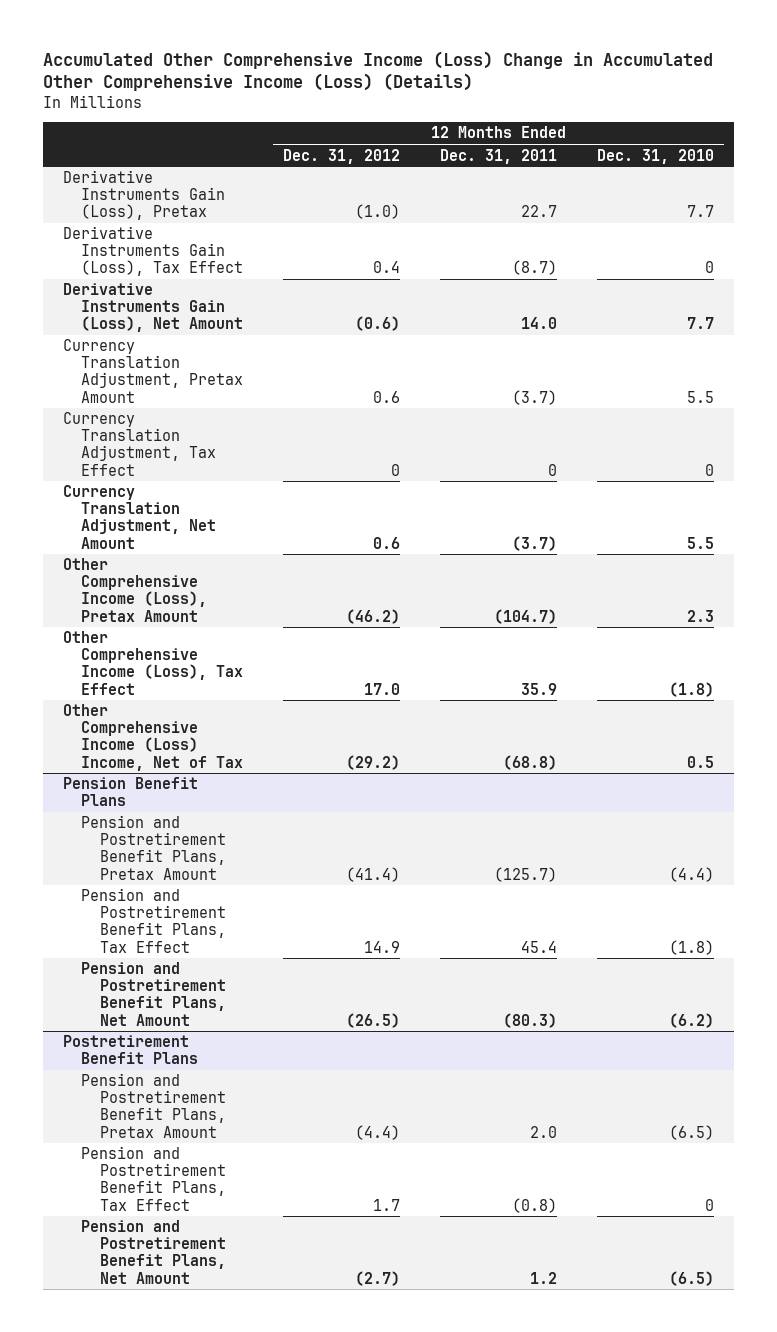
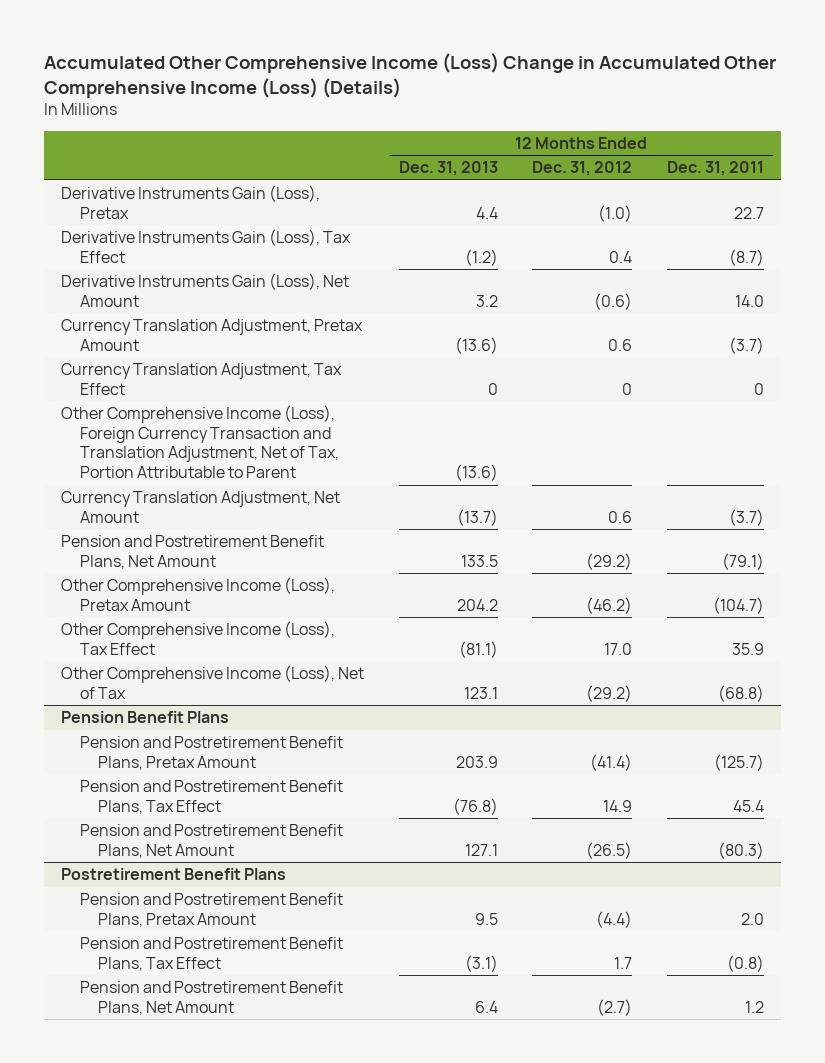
[597,148,715,164] Dec. 31, 2010 -> none
none -> [398,161,498,177] Dec. 31, 2013
none -> [61,405,339,479] Other Comprehensive Income (Loss), Foreign Currency Transaction and Translation Adjustment, Net of Tax, Portion Attributable to Parent
none -> [61,535,325,569] Pension and Postretirement Benefit Plans, Net Amount
[62,704,244,771] Other Comprehensive Income (Loss) Income, Net of Tax -> [61,665,365,699] Other Comprehensive Income (Loss), Net of Tax

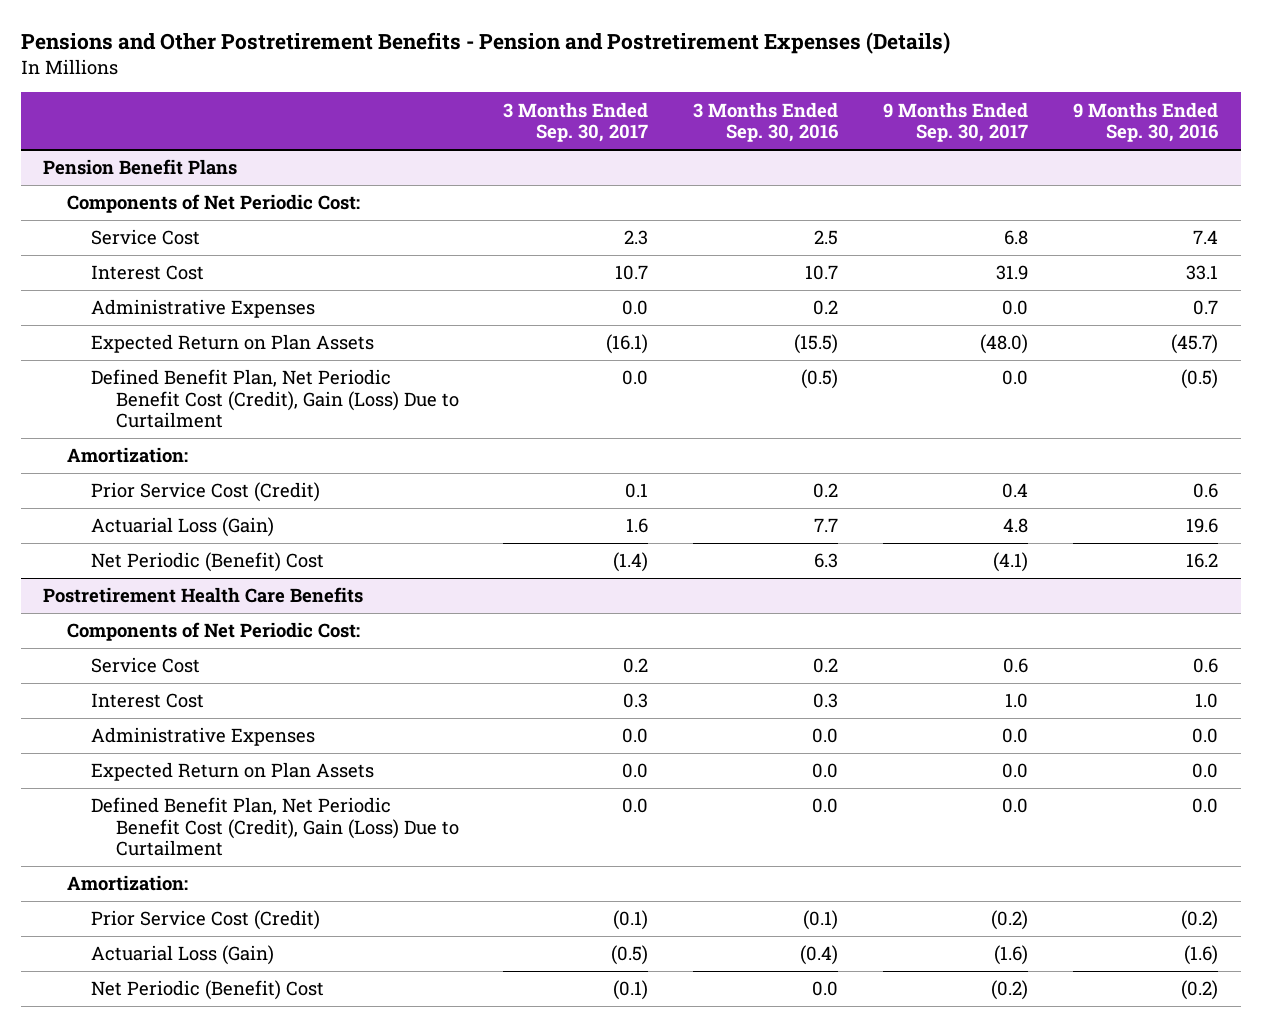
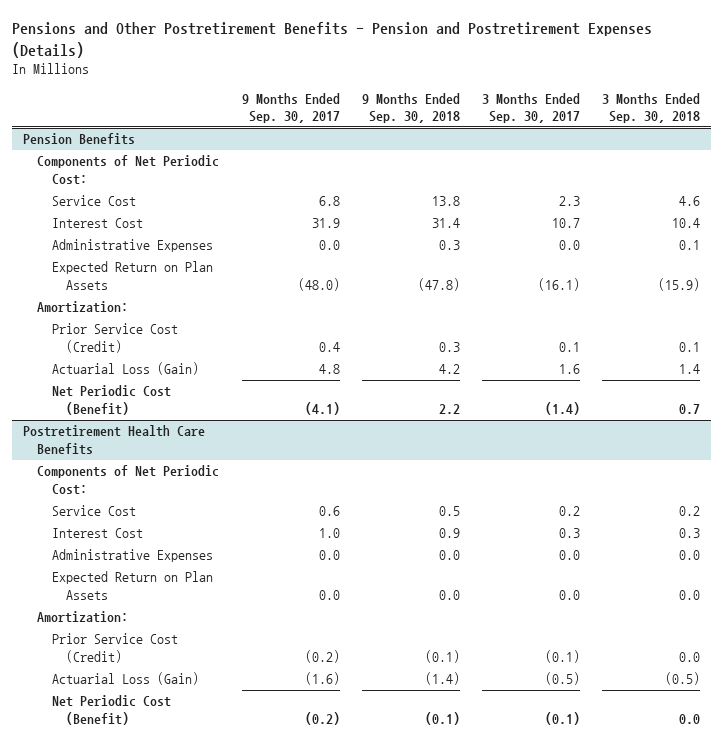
[693,101,839,142] 3 Months Ended Sep. 30, 2016 -> none
[1073,101,1219,142] 9 Months Ended Sep. 30, 2016 -> none
none -> [361,92,460,124] 9 Months Ended Sep. 30, 2018
none -> [601,92,700,124] 3 Months Ended Sep. 30, 2018
[43,159,238,176] Pension Benefit Plans -> [22,133,135,146] Pension Benefits
[91,369,459,429] Defined Benefit Plan, Net Periodic Benefit Cost (Credit), Gain (Loss) Due to Curtailment -> none
[91,552,325,573] Net Periodic (Benefit) Cost -> [51,385,171,416] Net Periodic Cost (Benefit)
[91,797,459,857] Defined Benefit Plan, Net Periodic Benefit Cost (Credit), Gain (Loss) Due to Curtailment -> none
[91,980,325,1001] Net Periodic (Benefit) Cost -> [51,695,171,726] Net Periodic Cost (Benefit)

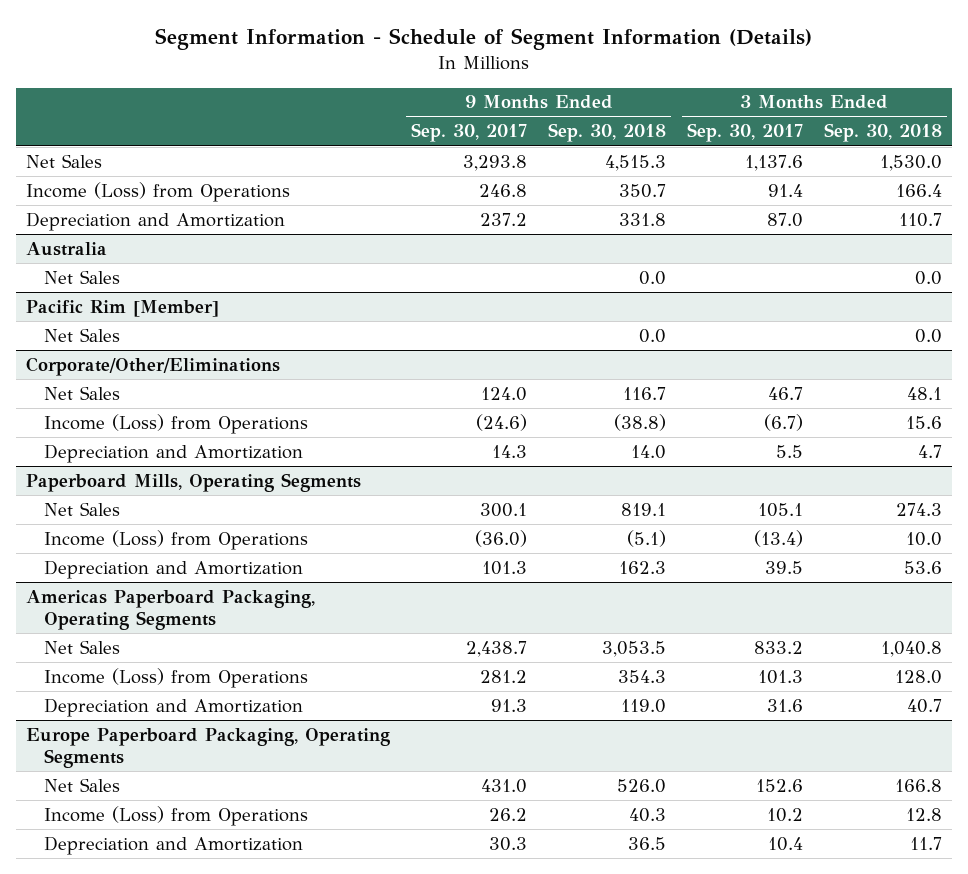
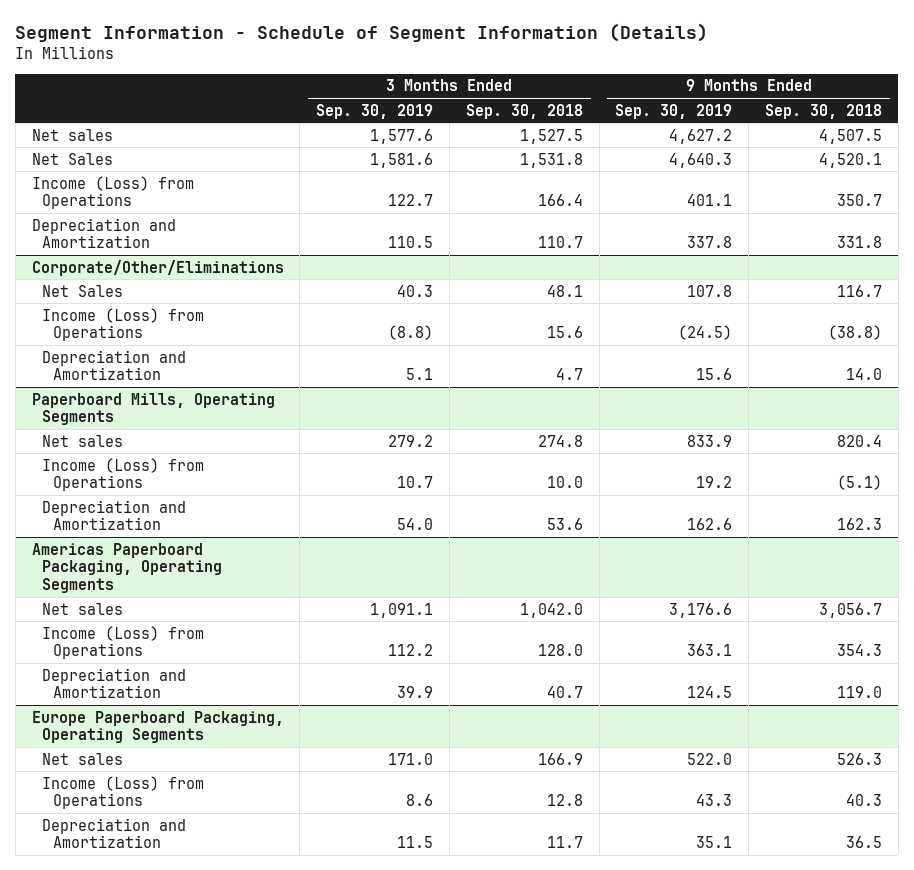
[411,123,528,143] Sep. 30, 2017 -> none
[686,123,803,143] Sep. 30, 2017 -> none
none -> [316,103,434,119] Sep. 30, 2019
none -> [615,103,733,119] Sep. 30, 2019
none -> [31,128,113,141] Net sales
[605,154,667,171] 4,515.3 -> [819,152,883,168] 4,520.1
[879,154,942,171] 1,530.0 -> [519,152,583,168] 1,531.8
[26,241,108,256] Australia -> none
[43,269,120,284] Net Sales -> none
[26,299,220,317] Pacific Rim [Member] -> none
[43,327,120,342] Net Sales -> none
[43,501,120,516] Net Sales -> [42,434,124,447] Net sales
[621,502,667,516] 819.1 -> [837,434,883,447] 820.4
[895,502,942,516] 274.3 -> [537,434,583,447] 274.8
[43,639,120,654] Net Sales -> [42,602,124,615] Net sales
[602,640,667,657] 3,053.5 -> [819,602,883,618] 3,056.7
[880,640,942,657] 1,040.8 -> [519,602,583,618] 1,042.0
[43,777,120,792] Net Sales -> [42,752,124,765] Net sales
[617,778,667,793] 526.0 -> [837,752,883,765] 526.3
[894,778,942,792] 166.8 -> [537,752,583,765] 166.9

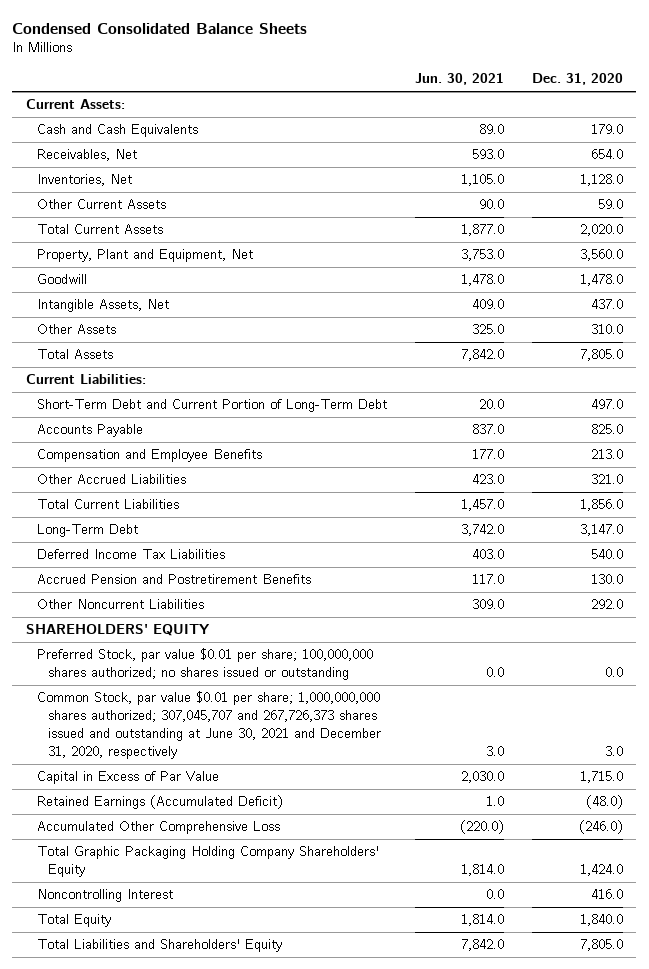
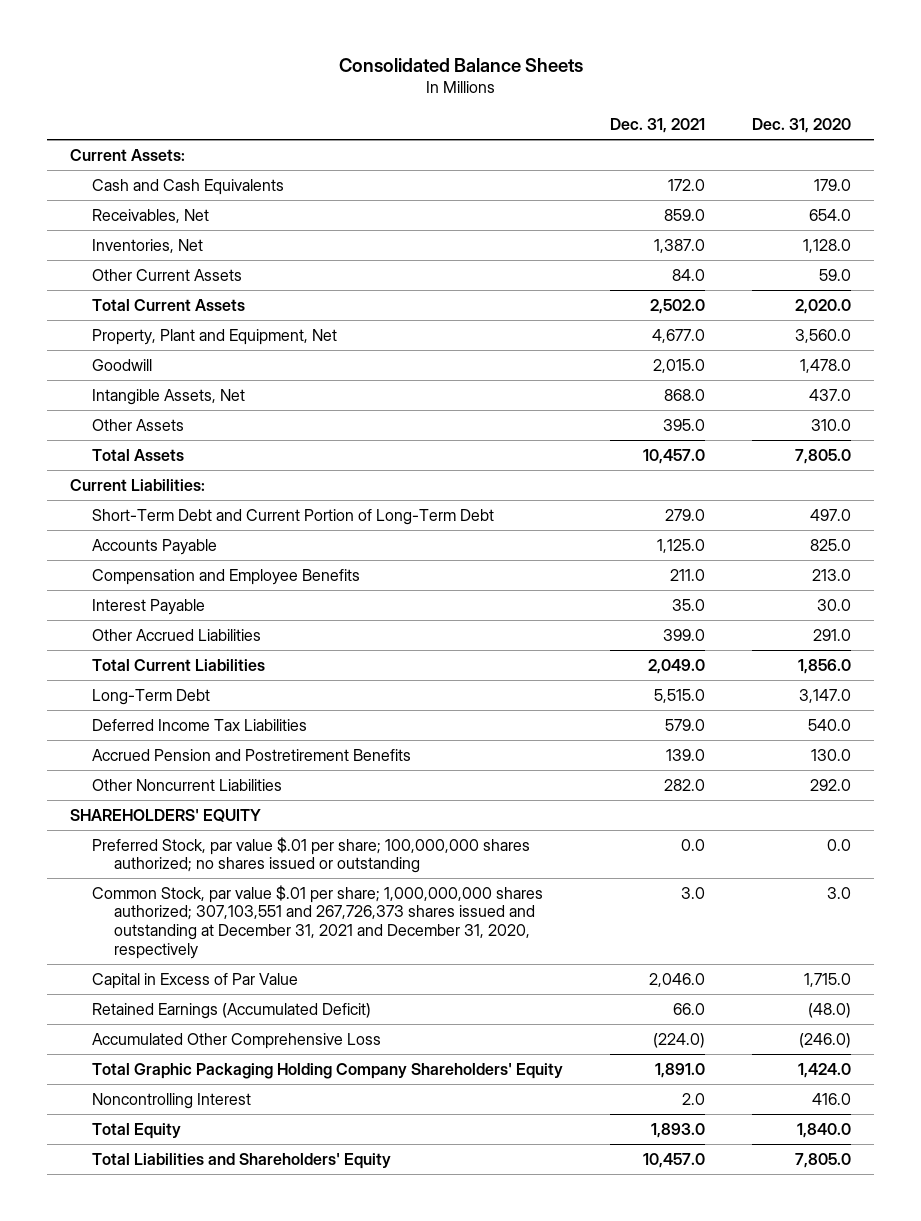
[12,22,308,34] Condensed Consolidated Balance Sheets -> [338,57,583,72] Consolidated Balance Sheets
[414,73,504,86] Jun. 30, 2021 -> none
none -> [609,118,705,134] Dec. 31, 2021
none -> [91,598,205,615] Interest Payable
[590,474,623,485] 321.0 -> [812,628,851,641] 291.0
[37,648,374,681] Preferred Stock, par value $0.01 per share; 100,000,000 shares authorized; no shares issued or outstanding -> [91,836,530,874] Preferred Stock, par value $.01 per share; 100,000,000 shares authorized; no shares issued or outstanding
[37,691,382,760] Common Stock, par value $0.01 per share; 1,000,000,000 shares authorized; 307,045,707 and 267,726,373 shares issued and outstanding at June 30, 2021 and December 31, 2020, respectively -> [91,884,543,959] Common Stock, par value $.01 per share; 1,000,000,000 shares authorized; 307,103,551 and 267,726,373 shares issued and outstanding at December 31, 2021 and December 31, 2020, respectively

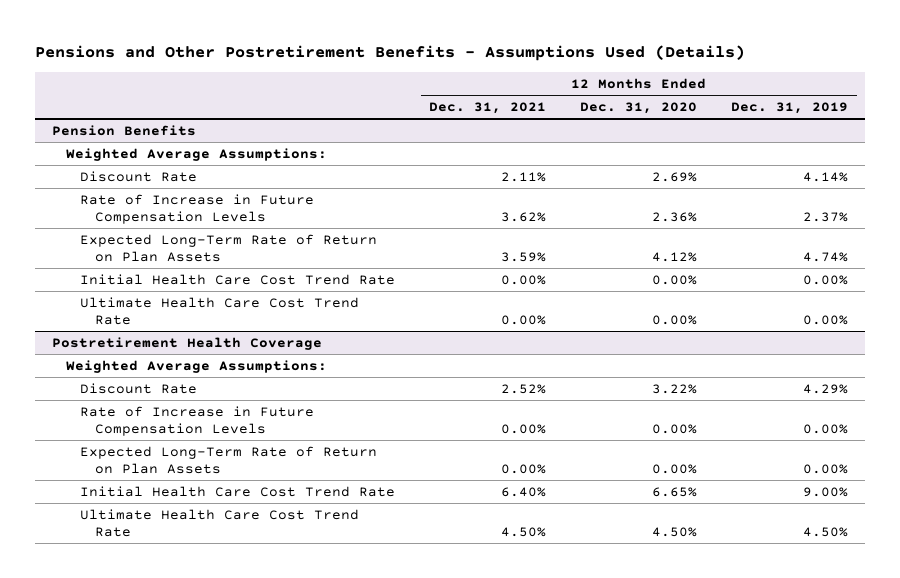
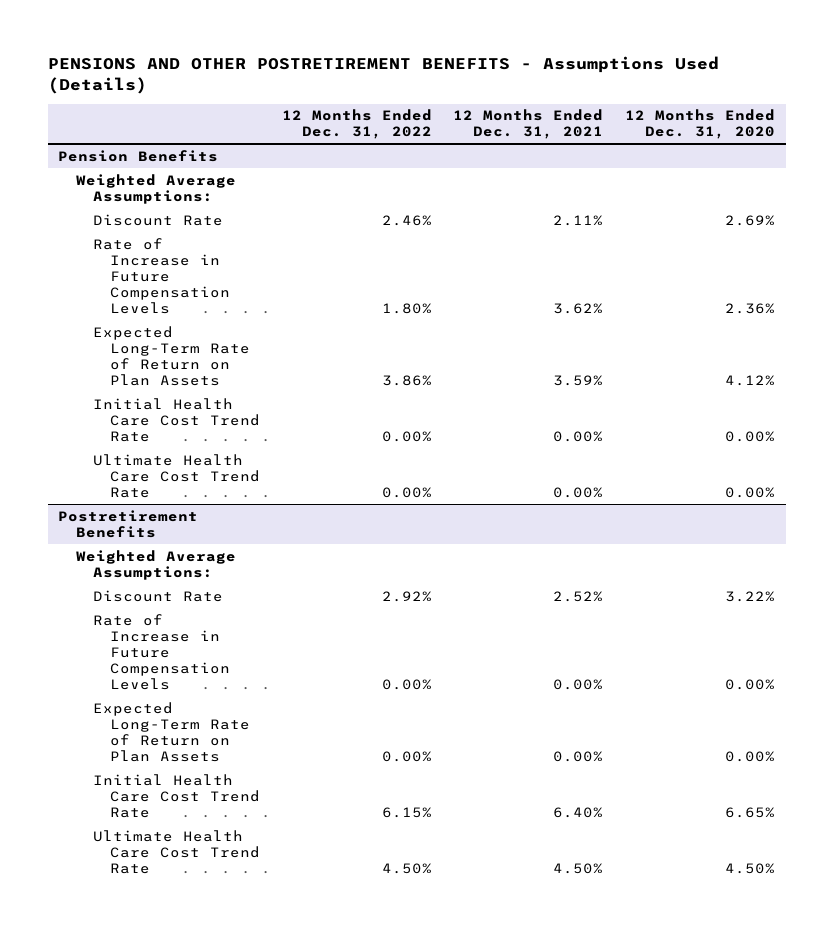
[34,45,745,62] Pensions and Other Postretirement Benefits - Assumptions Used (Details) -> [47,55,719,94] PENSIONS AND OTHER POSTRETIREMENT BENEFITS - Assumptions Used (Details)
[731,101,849,114] Dec. 31, 2019 -> none
none -> [281,109,432,140] 12 Months Ended Dec. 31, 2022
[51,336,322,350] Postretirement Health Coverage -> [58,509,199,538] Postretirement Benefits

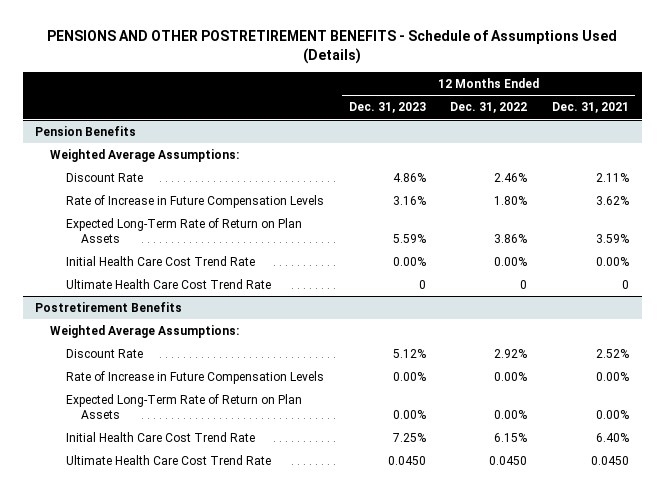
[47,55,719,94] PENSIONS AND OTHER POSTRETIREMENT BENEFITS - Assumptions Used (Details) -> [47,30,618,64] PENSIONS AND OTHER POSTRETIREMENT BENEFITS - Schedule of Assumptions Used (Details)
[624,109,775,140] 12 Months Ended Dec. 31, 2020 -> none
none -> [348,102,426,114] Dec. 31, 2023
[381,486,432,498] 0.00% -> [520,279,528,289] 0
[553,486,604,498] 0.00% -> [622,279,630,289] 0
[381,862,432,874] 4.50% -> [489,455,528,465] 0.0450
[553,862,604,874] 4.50% -> [591,455,630,465] 0.0450

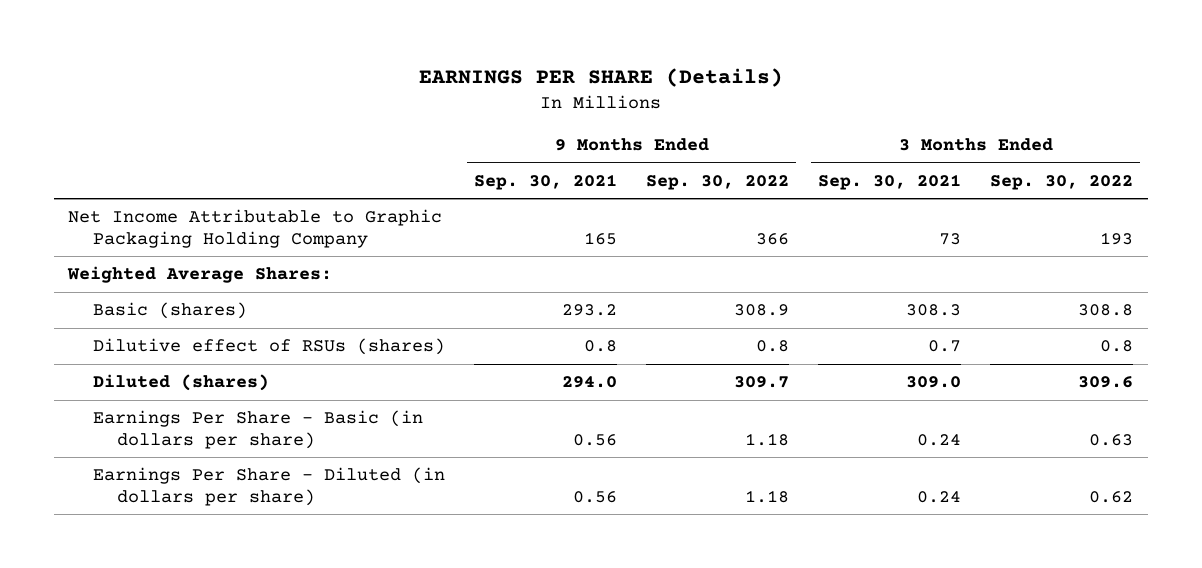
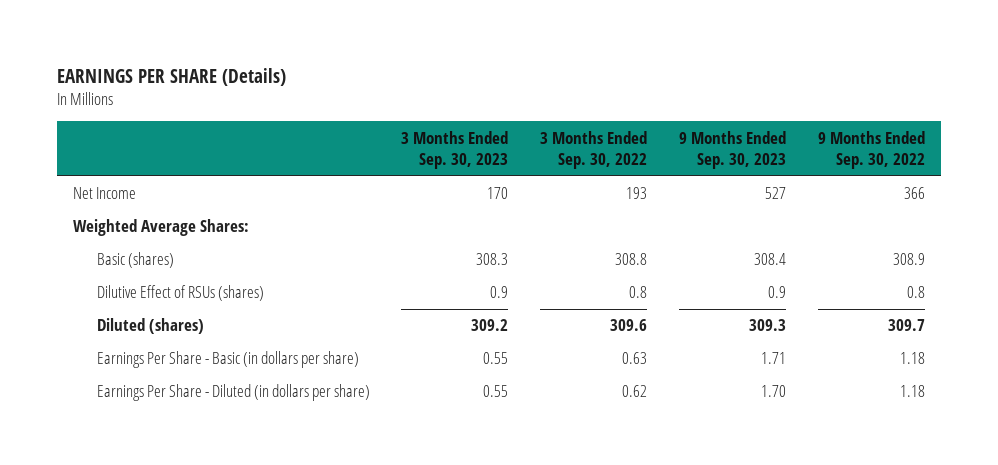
[473,173,617,190] Sep. 30, 2021 -> none
[818,173,962,190] Sep. 30, 2021 -> none
none -> [401,130,509,170] 3 Months Ended Sep. 30, 2023
none -> [679,130,787,170] 9 Months Ended Sep. 30, 2023
[68,209,443,248] Net Income Attributable to Graphic Packaging Holding Company -> [73,187,137,200] Net Income
[92,338,445,356] Dilutive effect of RSUs (shares) -> [96,285,264,302] Dilutive Effect of RSUs (shares)

